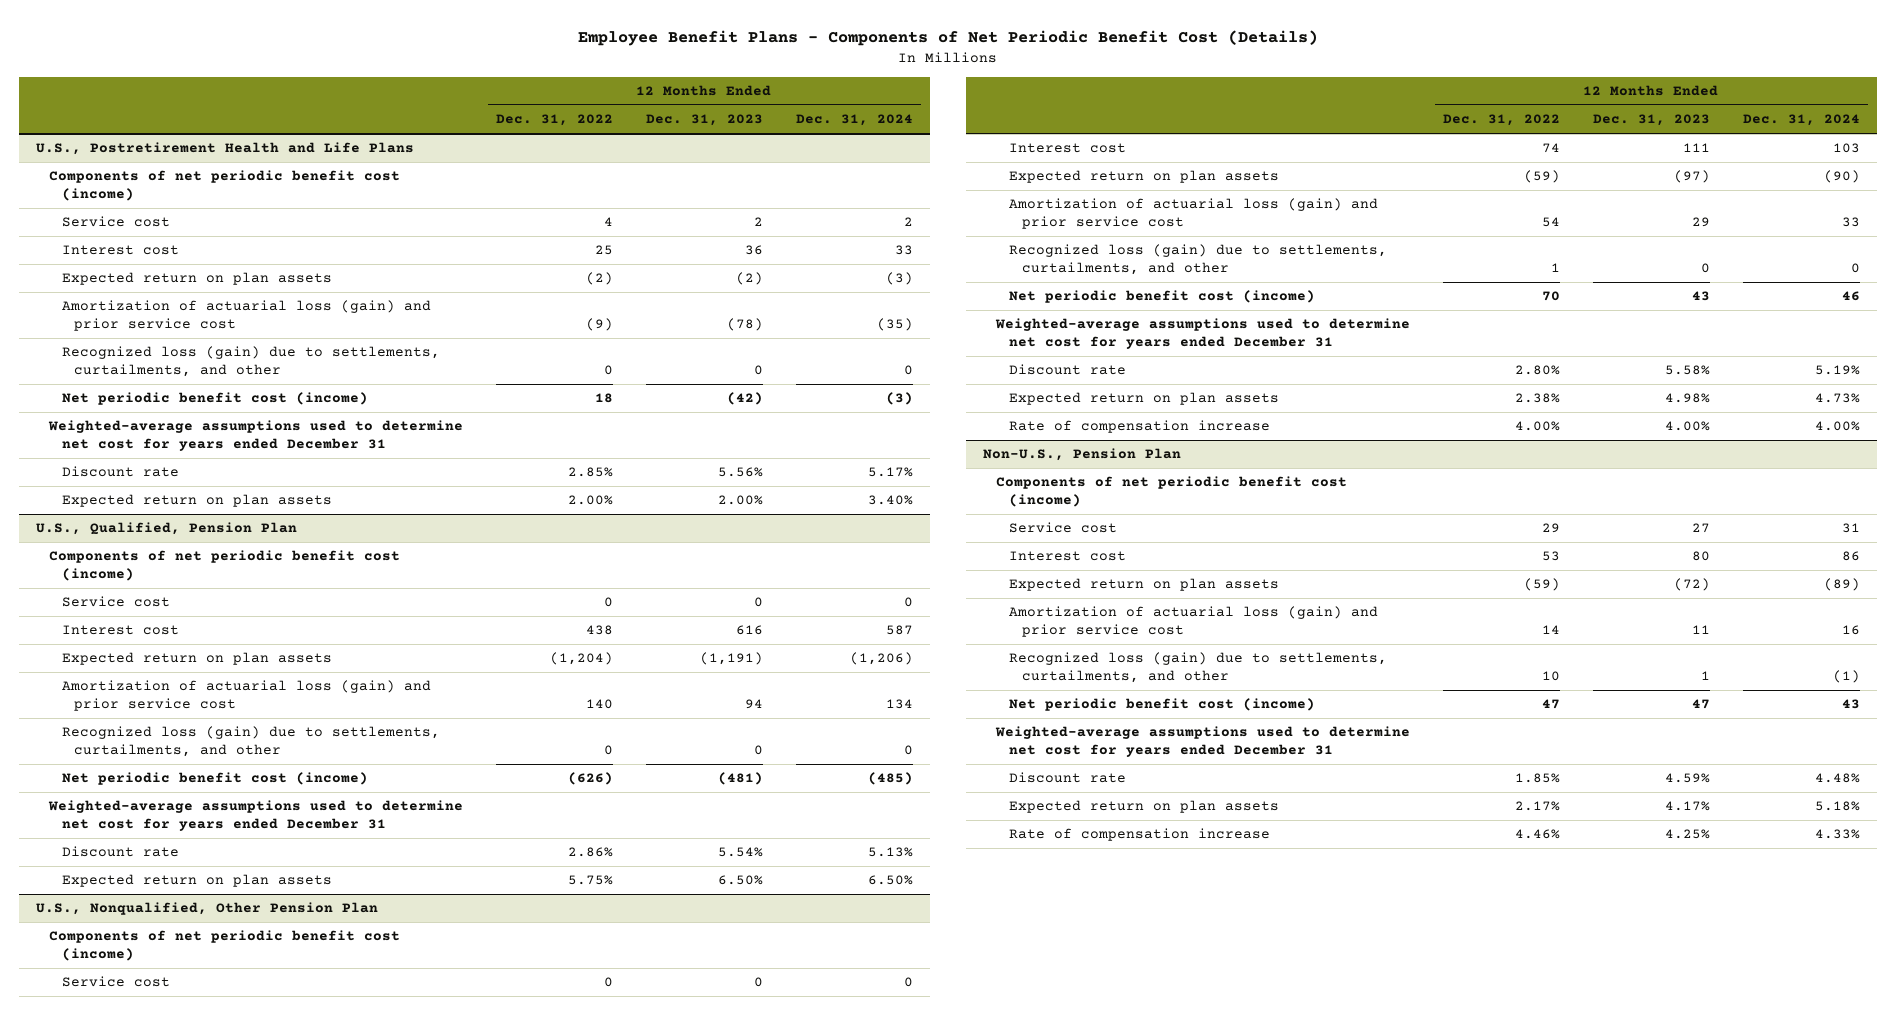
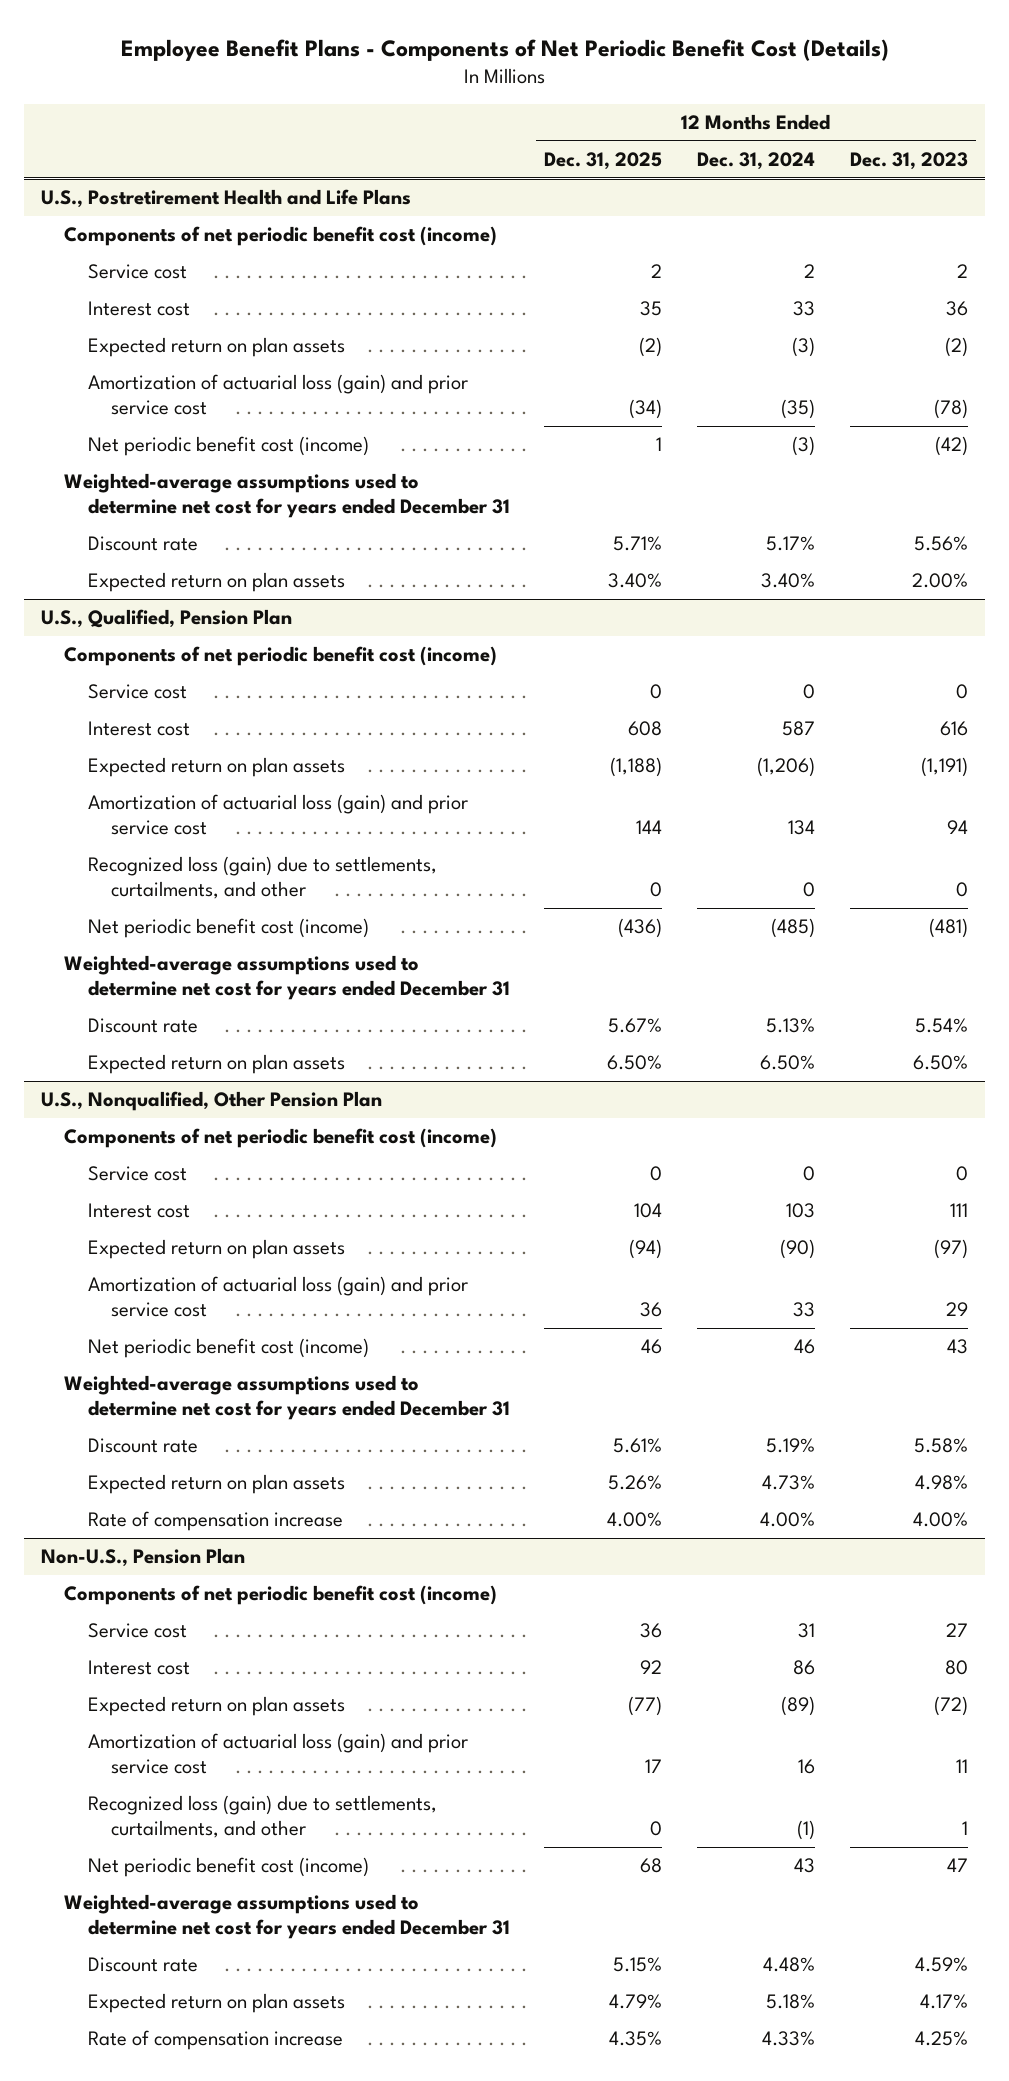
[495,114,613,127] Dec. 31, 2022 -> none
none -> [544,151,663,170] Dec. 31, 2025
[61,346,440,378] Recognized loss (gain) due to settlements, curtailments, and other -> none
[1008,244,1387,276] Recognized loss (gain) due to settlements, curtailments, and other -> none

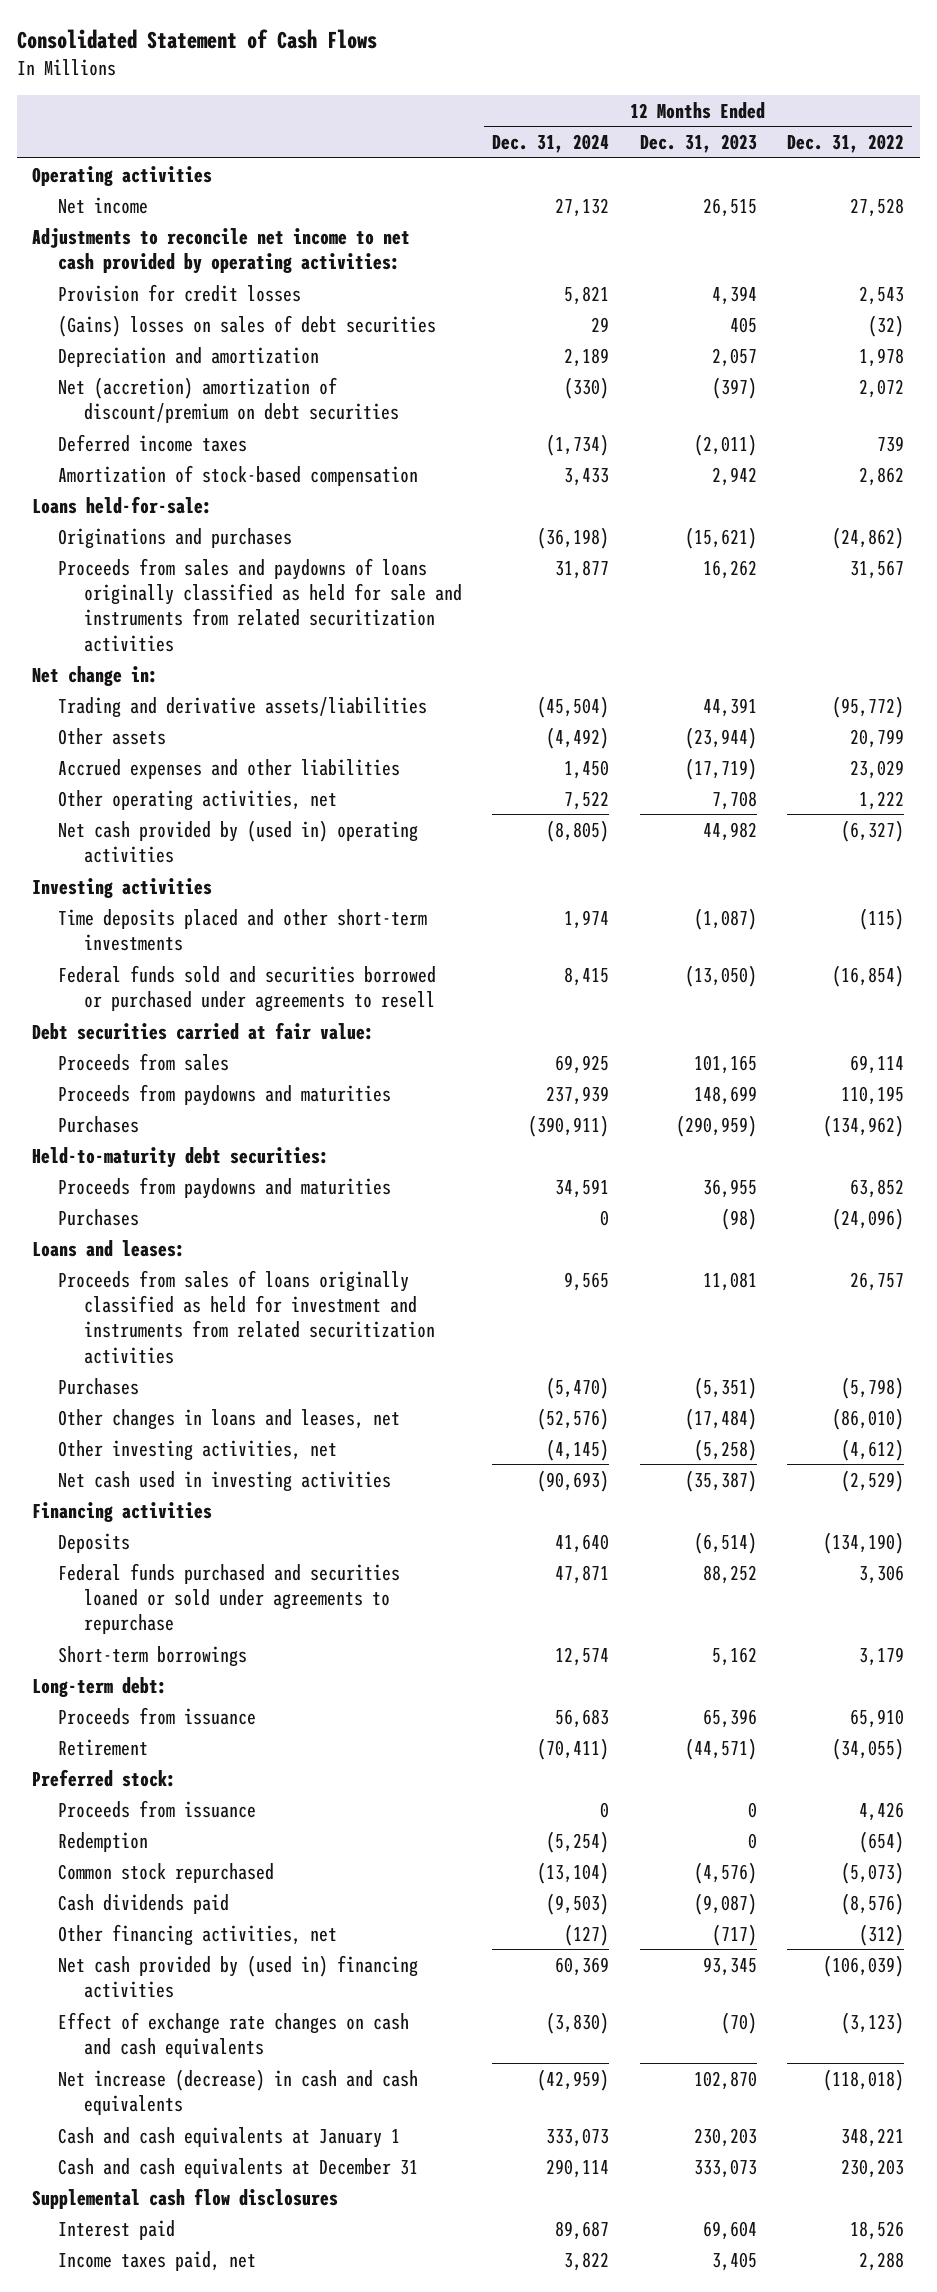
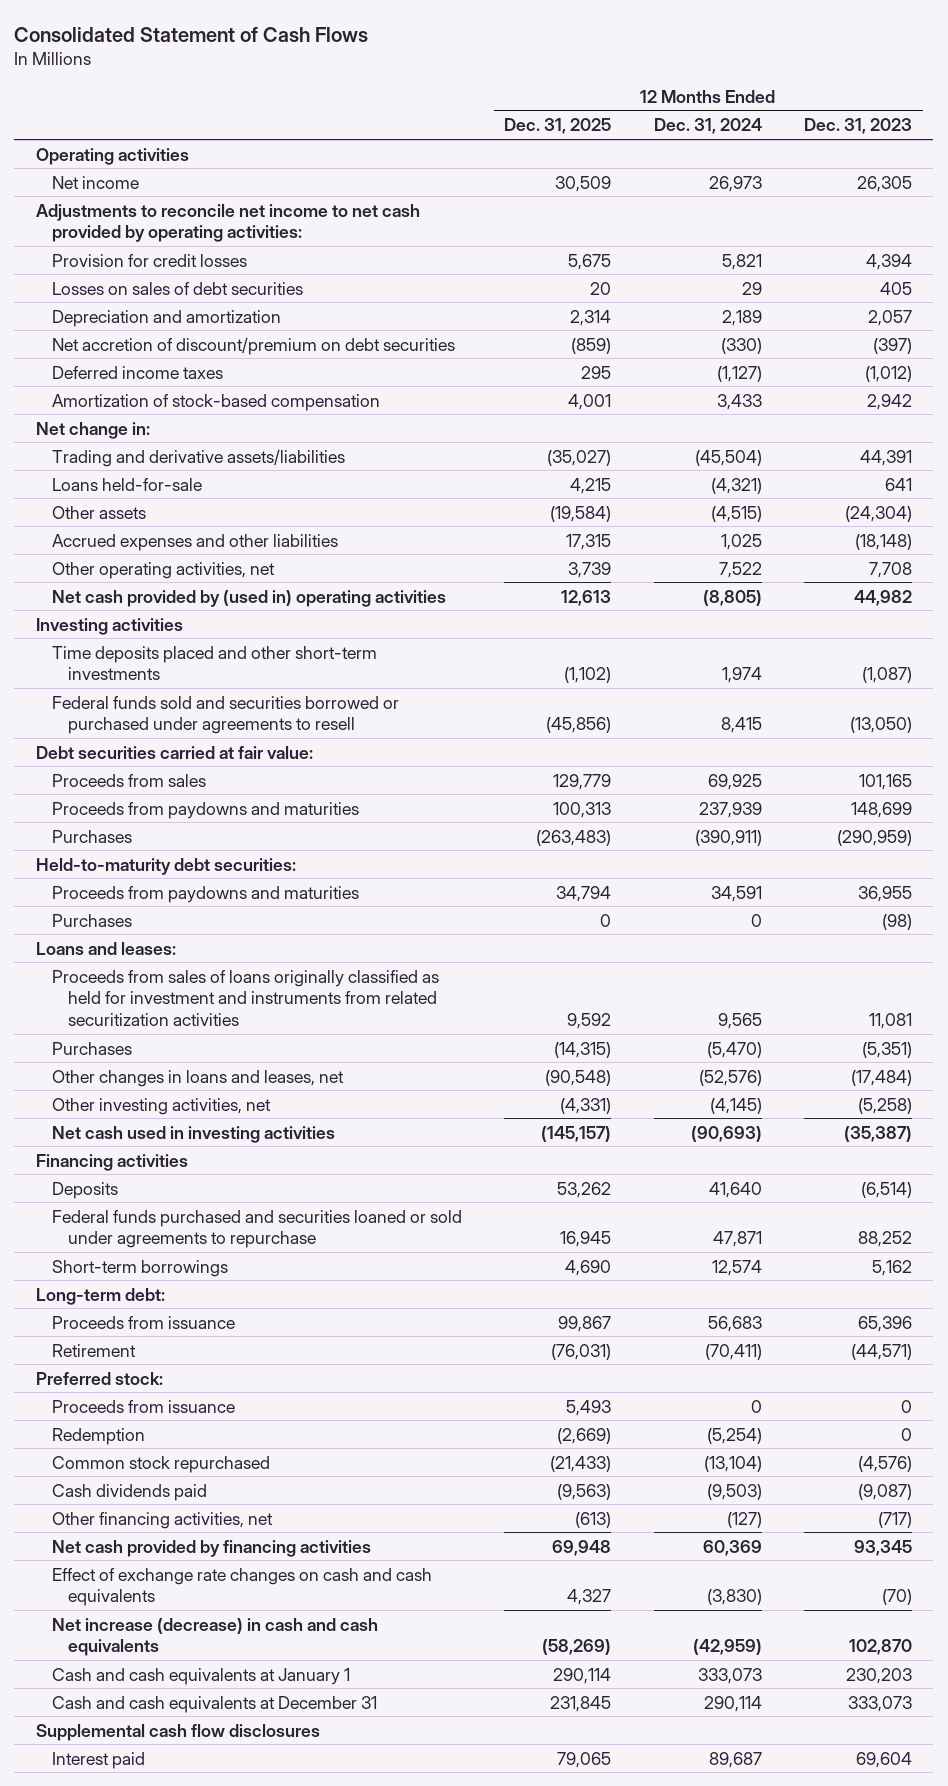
[787,134,905,154] Dec. 31, 2022 -> none
none -> [504,118,612,135] Dec. 31, 2025
[555,197,610,217] 27,132 -> [708,175,762,192] 26,973
[702,197,757,217] 26,515 -> [857,175,913,192] 26,305
[57,314,436,337] (Gains) losses on sales of debt securities -> [51,281,303,295] Losses on sales of debt securities
[57,376,399,424] Net (accretion) amortization of discount/premium on debt securities -> [51,336,455,355] Net accretion of discount/premium on debt securities
[546,433,610,456] (1,734) -> [716,365,762,382] (1,127)
[693,433,757,456] (2,011) -> [865,365,913,382] (1,012)
[32,495,213,514] Loans held-for-sale: -> none
[57,527,292,549] Originations and purchases -> none
[57,557,462,652] Proceeds from sales and paydowns of loans originally classified as held for sale and instruments from related securitization activities -> none
none -> [51,477,202,491] Loans held-for-sale
[546,726,610,749] (4,492) -> [710,505,762,522] (4,515)
[684,726,757,749] (23,944) -> [845,505,913,522] (24,304)
[564,759,610,779] 1,450 -> [720,533,762,550] 1,025
[684,757,757,780] (17,719) -> [855,533,913,550] (18,148)
[57,1954,418,1999] Net cash provided by (used in) financing activities -> [51,1539,371,1557] Net cash provided by financing activities
[57,2250,256,2271] Income taxes paid, net -> none

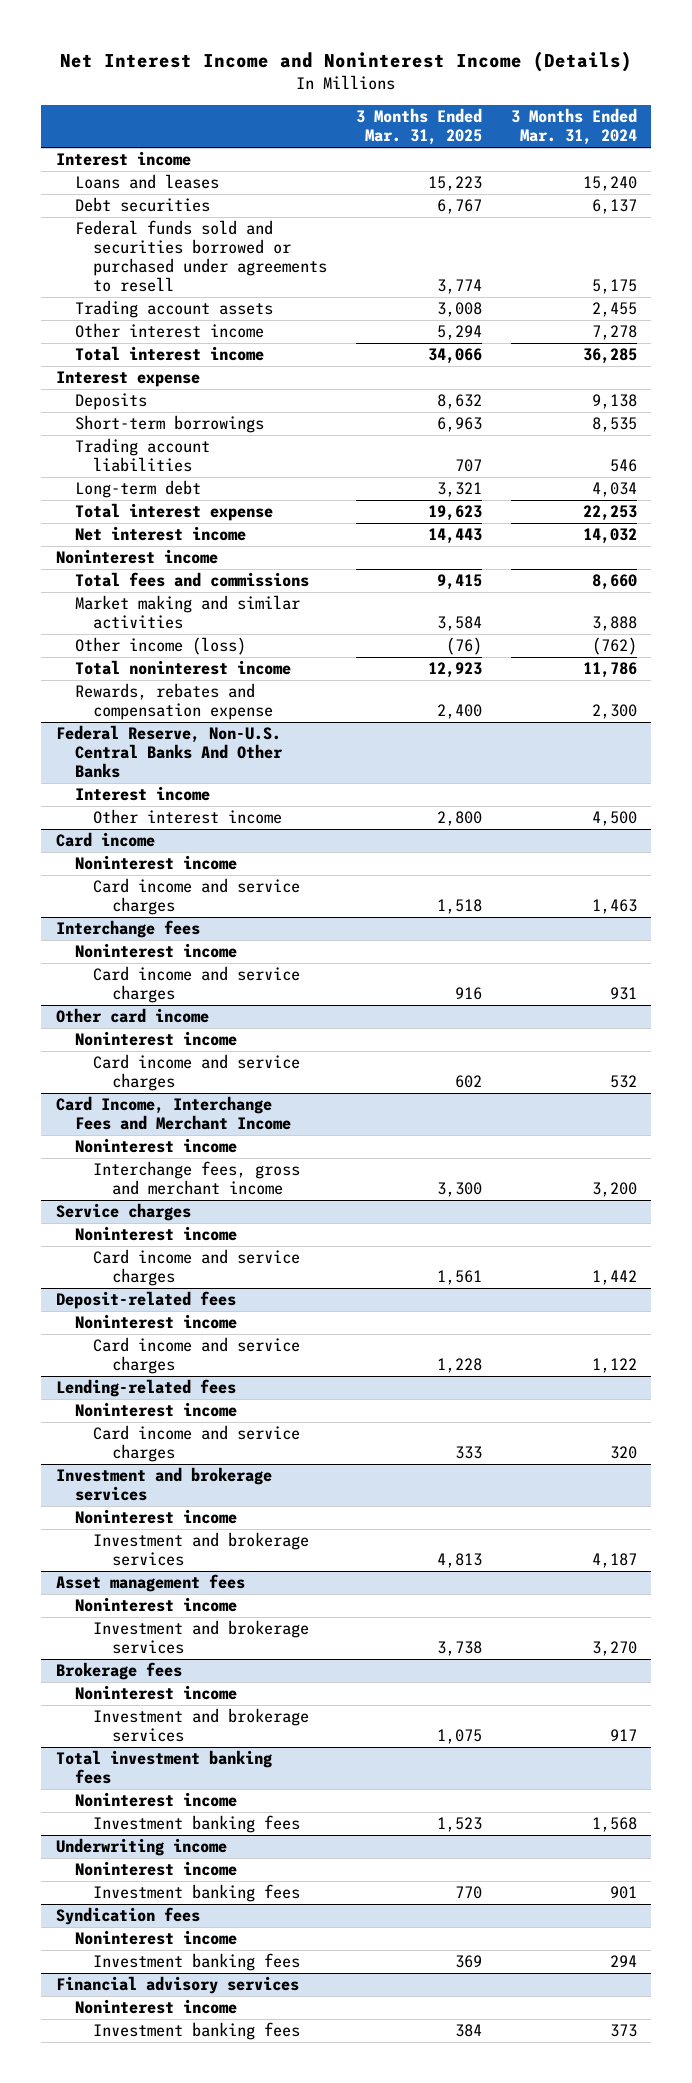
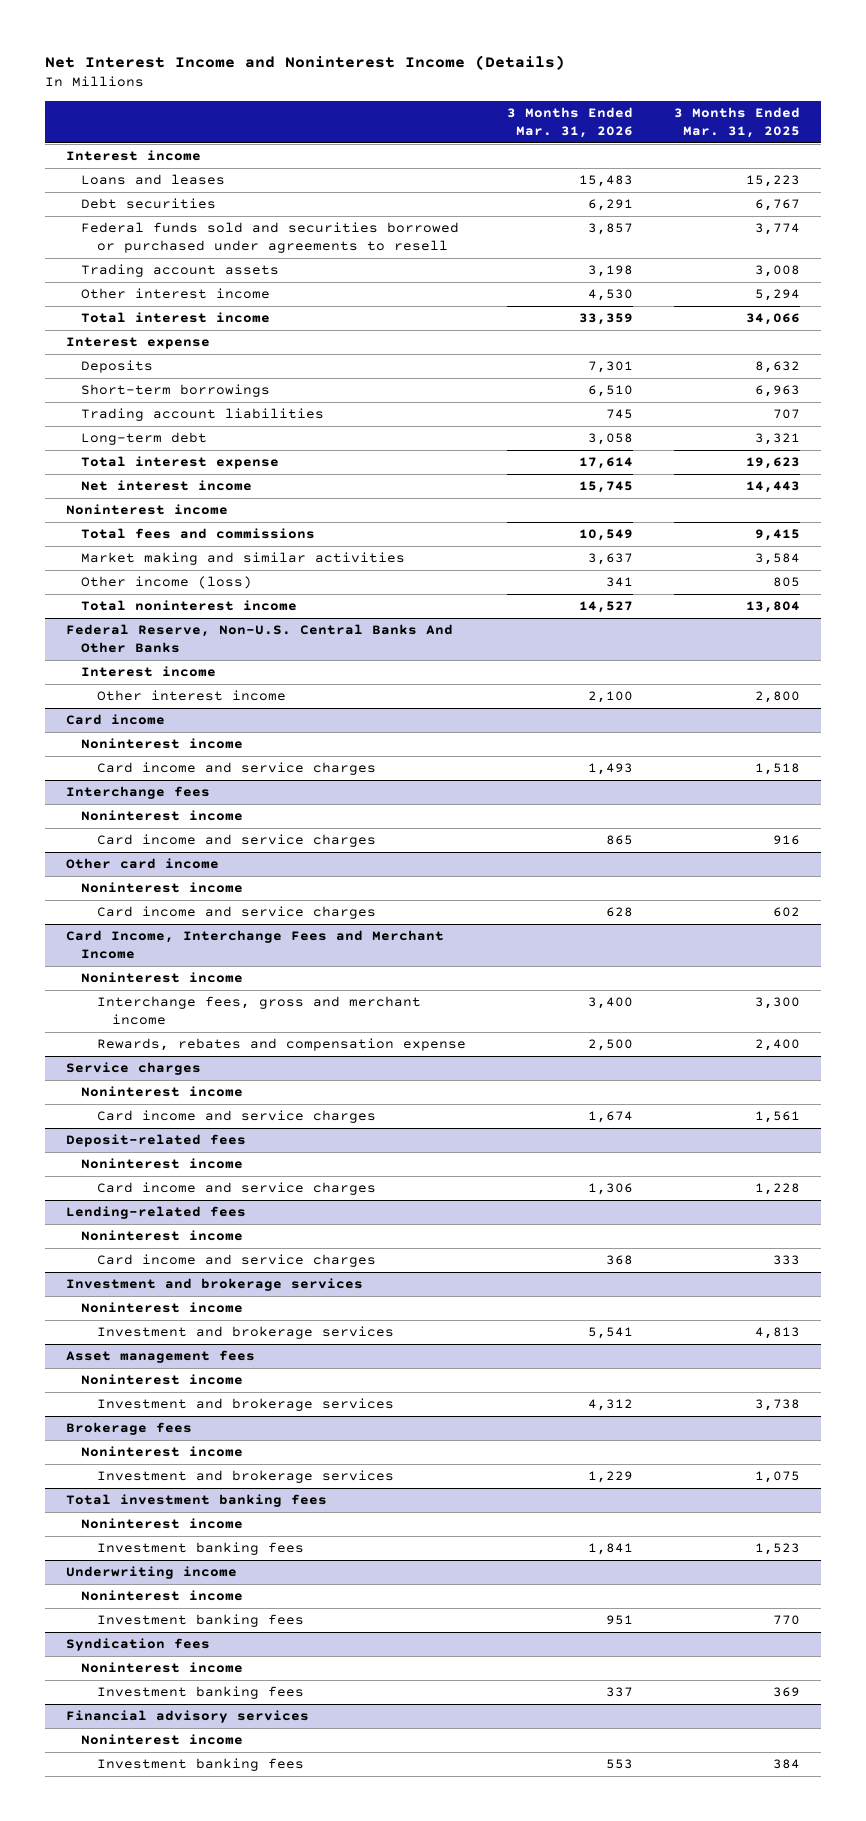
[510,108,637,146] 3 Months Ended Mar. 31, 2024 -> none
none -> [506,106,633,138] 3 Months Ended Mar. 31, 2026
[74,683,274,721] Rewards, rebates and compensation expense -> none
[446,637,483,656] (76) -> [773,577,801,588] 805
[428,662,483,679] 12,923 -> [746,601,801,614] 13,804
none -> [96,1038,466,1052] Rewards, rebates and compensation expense

